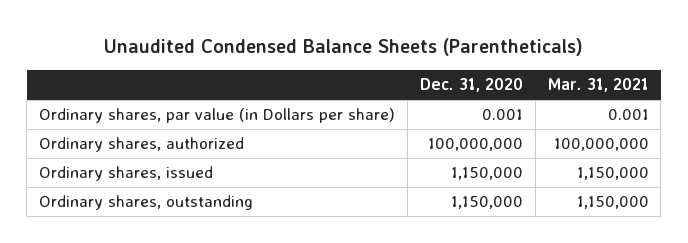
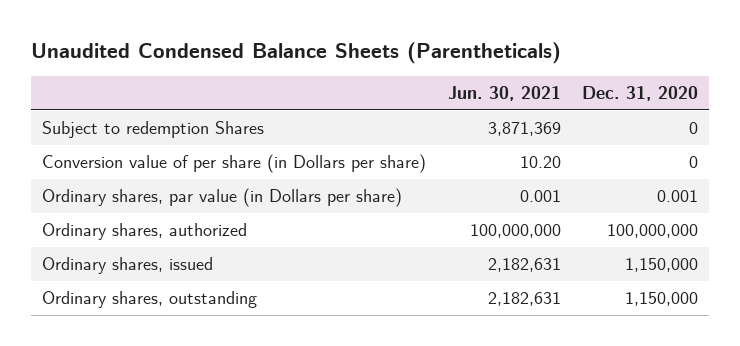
[547,78,649,93] Mar. 31, 2021 -> none
none -> [447,86,561,102] Jun. 30, 2021
none -> [41,121,264,139] Subject to redemption Shares
none -> [41,154,426,174] Conversion value of per share (in Dollars per share)

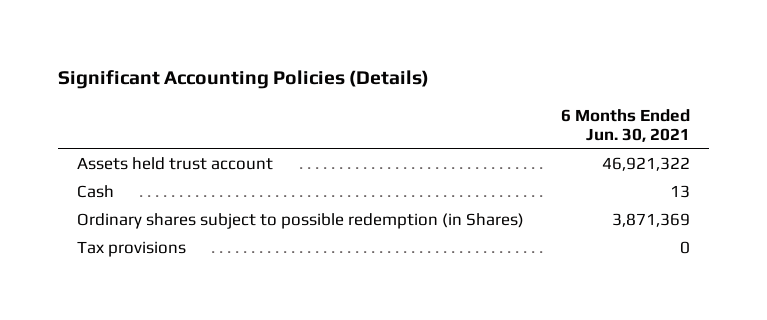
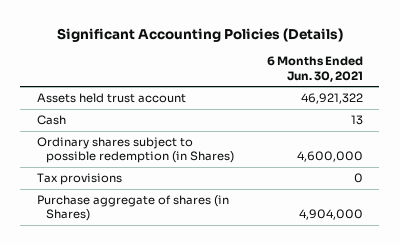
[612,213,691,228] 3,871,369 -> [297,151,364,163] 4,600,000
none -> [36,195,229,222] Purchase aggregate of shares (in Shares)

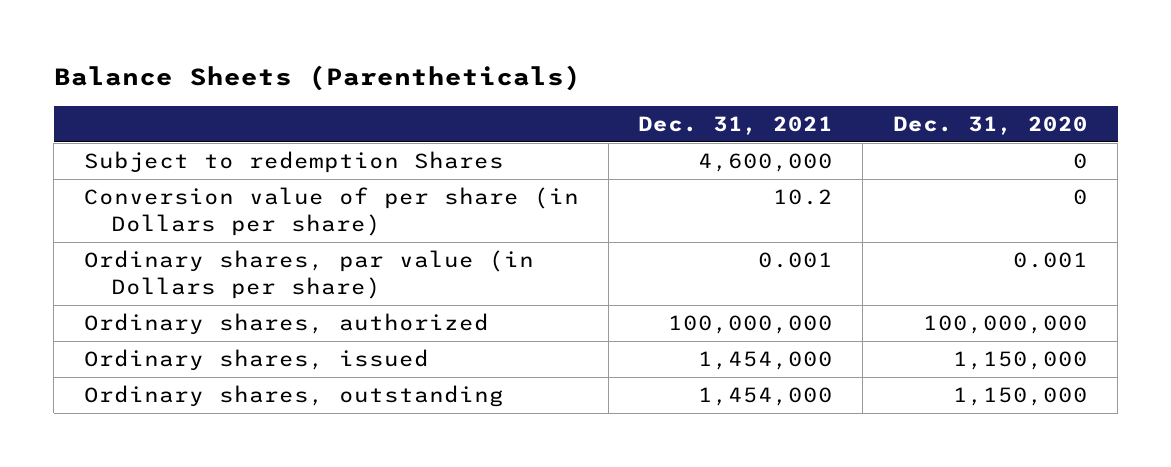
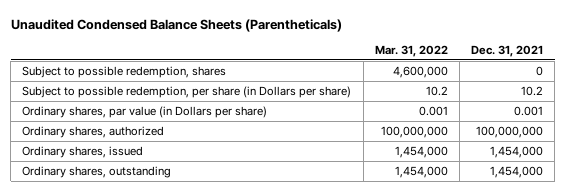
[53,65,581,92] Balance Sheets (Parentheticals) -> [10,18,342,32] Unaudited Condensed Balance Sheets (Parentheticals)
[892,115,1088,135] Dec. 31, 2020 -> none
none -> [374,44,448,57] Mar. 31, 2022
[83,151,504,174] Subject to redemption Shares -> [22,65,227,78] Subject to possible redemption, shares
[698,153,834,173] 4,600,000 -> [535,65,543,76] 0
[83,187,579,236] Conversion value of per share (in Dollars per share) -> [22,85,352,98] Subject to possible redemption, per share (in Dollars per share)

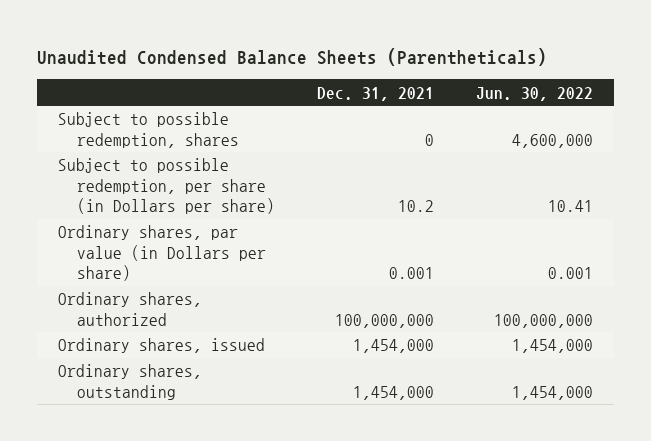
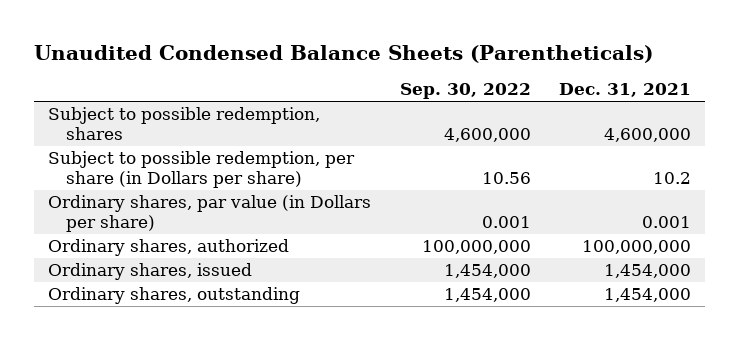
[475,86,593,101] Jun. 30, 2022 -> none
none -> [399,83,531,100] Sep. 30, 2022
[424,133,434,146] 0 -> [603,127,691,142] 4,600,000

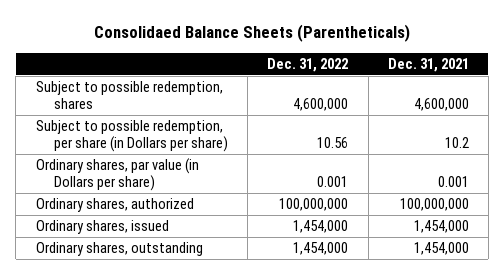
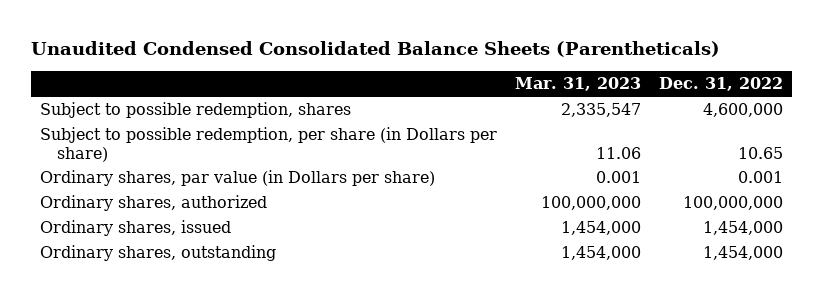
[94,24,411,43] Consolidaed Balance Sheets (Parentheticals) -> [31,41,721,58] Unaudited Condensed Consolidated Balance Sheets (Parentheticals)
[387,57,469,72] Dec. 31, 2021 -> none
none -> [514,77,641,92] Mar. 31, 2023
[317,137,349,149] 10.56 -> [737,146,783,159] 10.65

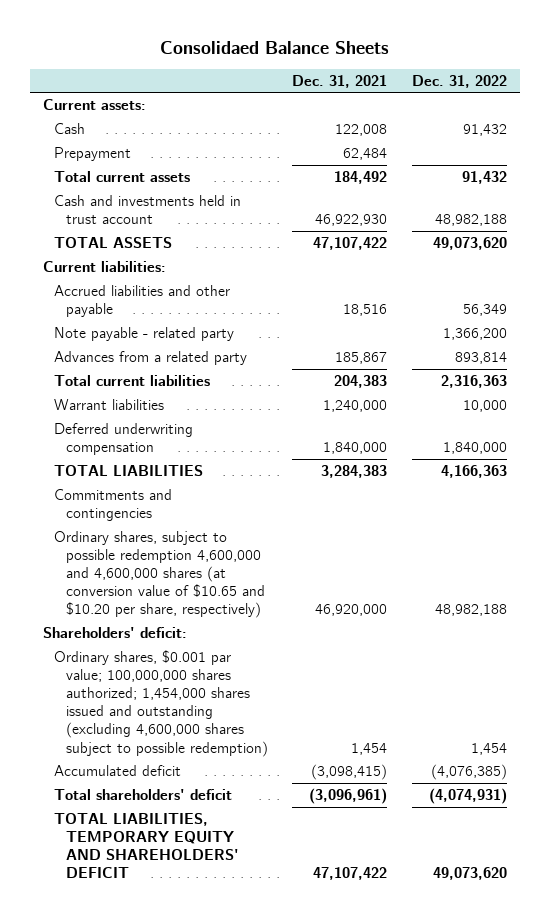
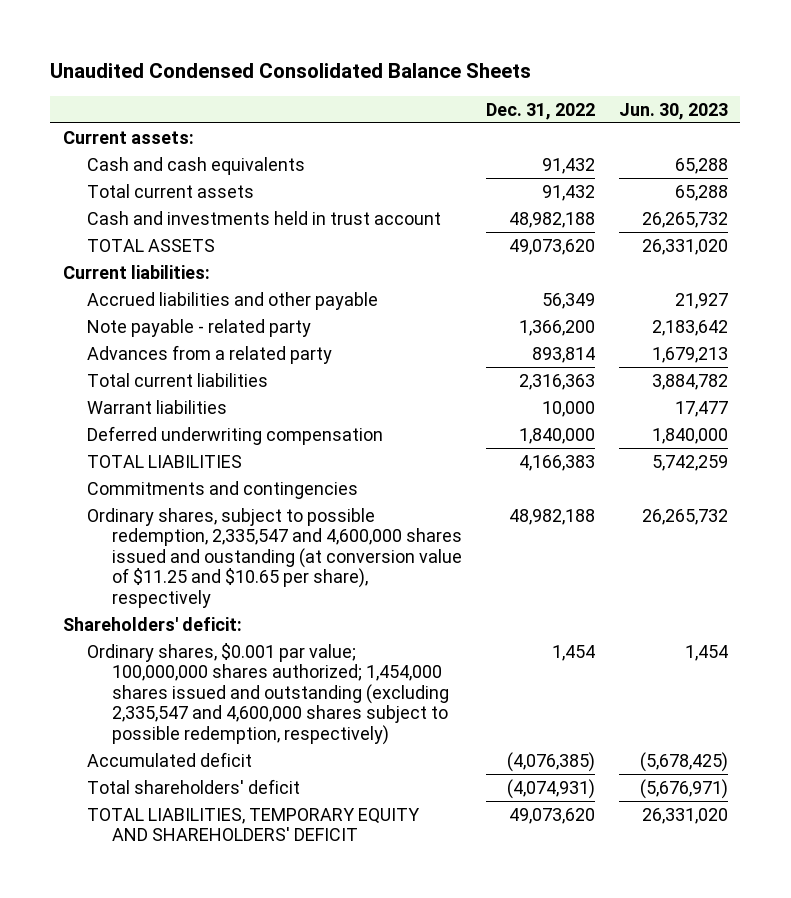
[160,40,390,54] Consolidaed Balance Sheets -> [50,63,532,79] Unaudited Condensed Consolidated Balance Sheets
[292,74,388,88] Dec. 31, 2021 -> none
none -> [619,102,729,120] Jun. 30, 2023
[54,146,132,161] Prepayment -> none
[54,122,86,134] Cash -> [87,156,306,175] Cash and cash equivalents
[441,464,508,478] 4,166,363 -> [518,454,595,471] 4,166,383
[54,530,265,619] Ordinary shares, subject to possible redemption 4,600,000 and 4,600,000 shares (at conversion value of $10.65 and $10.20 per share, respectively) -> [87,507,462,608] Ordinary shares, subject to possible redemption, 2,335,547 and 4,600,000 shares issued and oustanding (at conversion value of $11.25 and $10.65 per share), respectively
[54,649,268,757] Ordinary shares, $0.001 par value; 100,000,000 shares authorized; 1,454,000 shares issued and outstanding (excluding 4,600,000 shares subject to possible redemption) -> [87,642,449,745] Ordinary shares, $0.001 par value; 100,000,000 shares authorized; 1,454,000 shares issued and outstanding (excluding 2,335,547 and 4,600,000 shares subject to possible redemption, respectively)

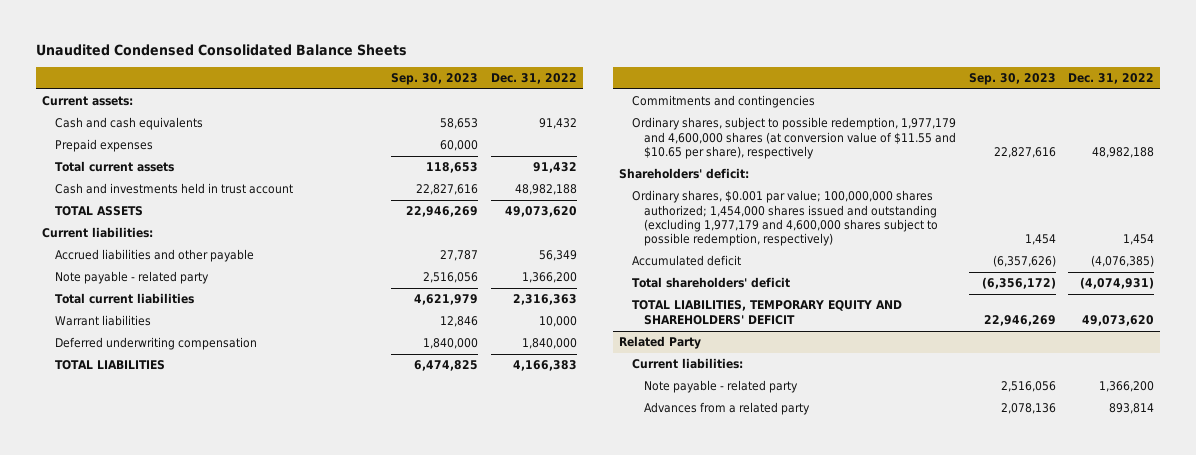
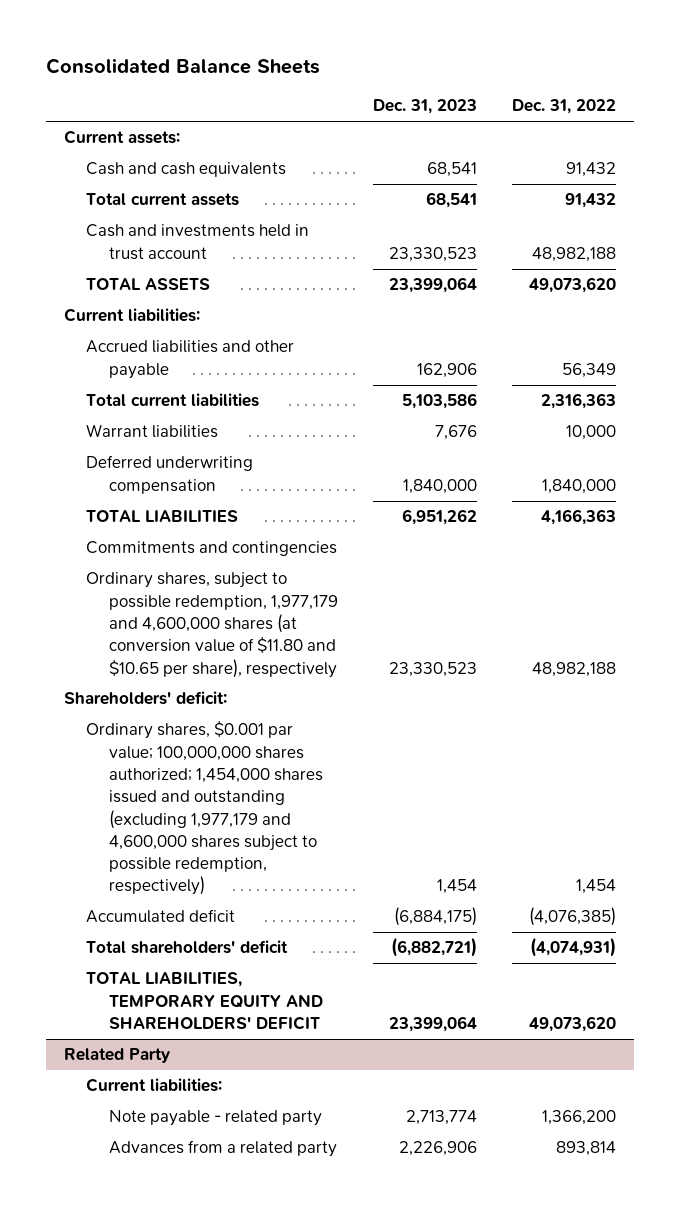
[35,43,407,56] Unaudited Condensed Consolidated Balance Sheets -> [45,57,320,74] Consolidated Balance Sheets
[391,73,479,86] Sep. 30, 2023 -> none
none -> [373,99,478,115] Dec. 31, 2023
[54,139,153,153] Prepaid expenses -> none
[54,271,209,285] Note payable - related party -> none
[512,360,577,372] 4,166,383 -> [541,509,617,526] 4,166,363
[631,117,957,160] Ordinary shares, subject to possible redemption, 1,977,179 and 4,600,000 shares (at conversion value of $11.55 and $10.65 per share), respectively -> [86,572,339,678] Ordinary shares, subject to possible redemption, 1,977,179 and 4,600,000 shares (at conversion value of $11.80 and $10.65 per share), respectively

